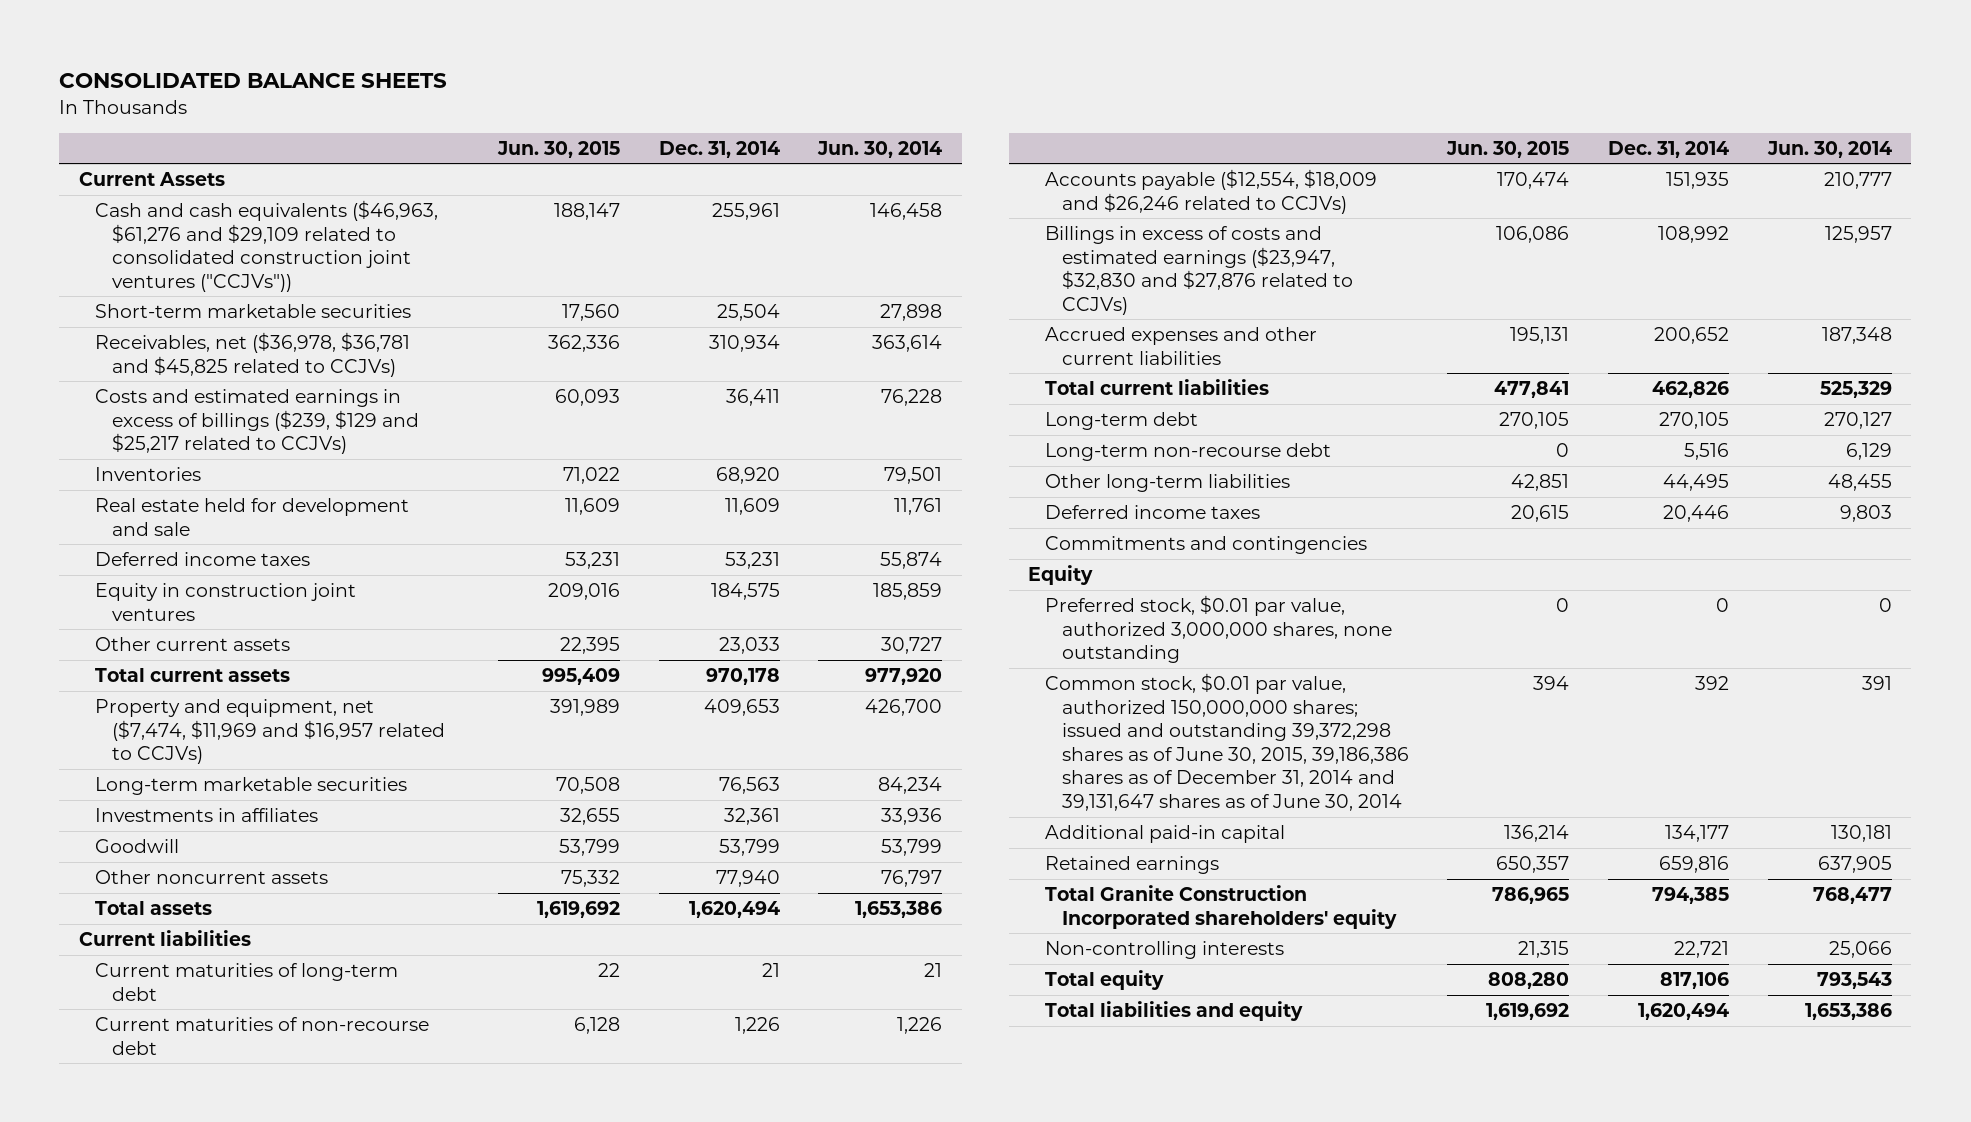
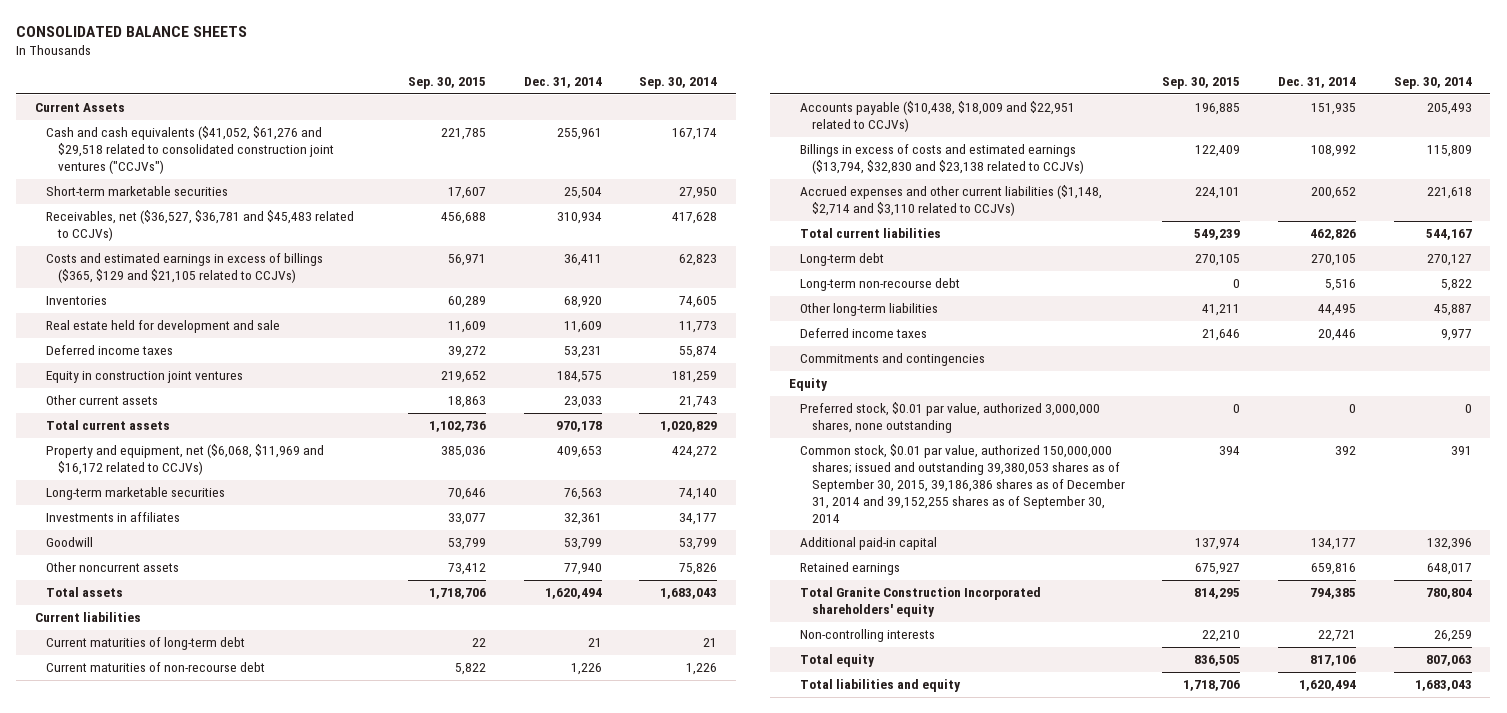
[496,140,620,158] Jun. 30, 2015 -> none
[817,140,943,158] Jun. 30, 2014 -> none
none -> [408,77,487,90] Sep. 30, 2015
none -> [639,77,718,90] Sep. 30, 2014
[95,199,439,292] Cash and cash equivalents ($46,963, $61,276 and $29,109 related to consolidated construction joint ventures ("CCJVs")) -> [46,126,334,174] Cash and cash equivalents ($41,052, $61,276 and $29,518 related to consolidated construction joint ventures ("CCJVs")
[95,331,411,377] Receivables, net ($36,978, $36,781 and $45,825 related to CCJVs) -> [46,210,355,242] Receivables, net ($36,527, $36,781 and $45,483 related to CCJVs)
[95,388,420,455] Costs and estimated earnings in excess of billings ($239, $129 and $25,217 related to CCJVs) -> [46,253,324,284] Costs and estimated earnings in excess of billings ($365, $129 and $21,105 related to CCJVs)
[95,698,446,765] Property and equipment, net ($7,474, $11,969 and $16,957 related to CCJVs) -> [46,444,325,476] Property and equipment, net ($6,068, $11,969 and $16,172 related to CCJVs)
[1044,168,1377,214] Accounts payable ($12,554, $18,009 and $26,246 related to CCJVs) -> [800,101,1076,133] Accounts payable ($10,438, $18,009 and $22,951 related to CCJVs)
[1044,225,1353,315] Billings in excess of costs and estimated earnings ($23,947, $32,830 and $27,876 related to CCJVs) -> [800,144,1084,175] Billings in excess of costs and estimated earnings ($13,794, $32,830 and $23,138 related to CCJVs)
[1044,326,1317,365] Accrued expenses and other current liabilities -> [800,185,1103,217] Accrued expenses and other current liabilities ($1,148, $2,714 and $3,110 related to CCJVs)
[1044,672,1409,811] Common stock, $0.01 par value, authorized 150,000,000 shares; issued and outstanding 39,372,298 shares as of June 30, 2015, 39,186,386 shares as of December 31, 2014 and 39,131,647 shares as of June 30, 2014 -> [800,444,1125,523] Common stock, $0.01 par value, authorized 150,000,000 shares; issued and outstanding 39,380,053 shares as of September 30, 2015, 39,186,386 shares as of December 31, 2014 and 39,152,255 shares as of September 30, 2014

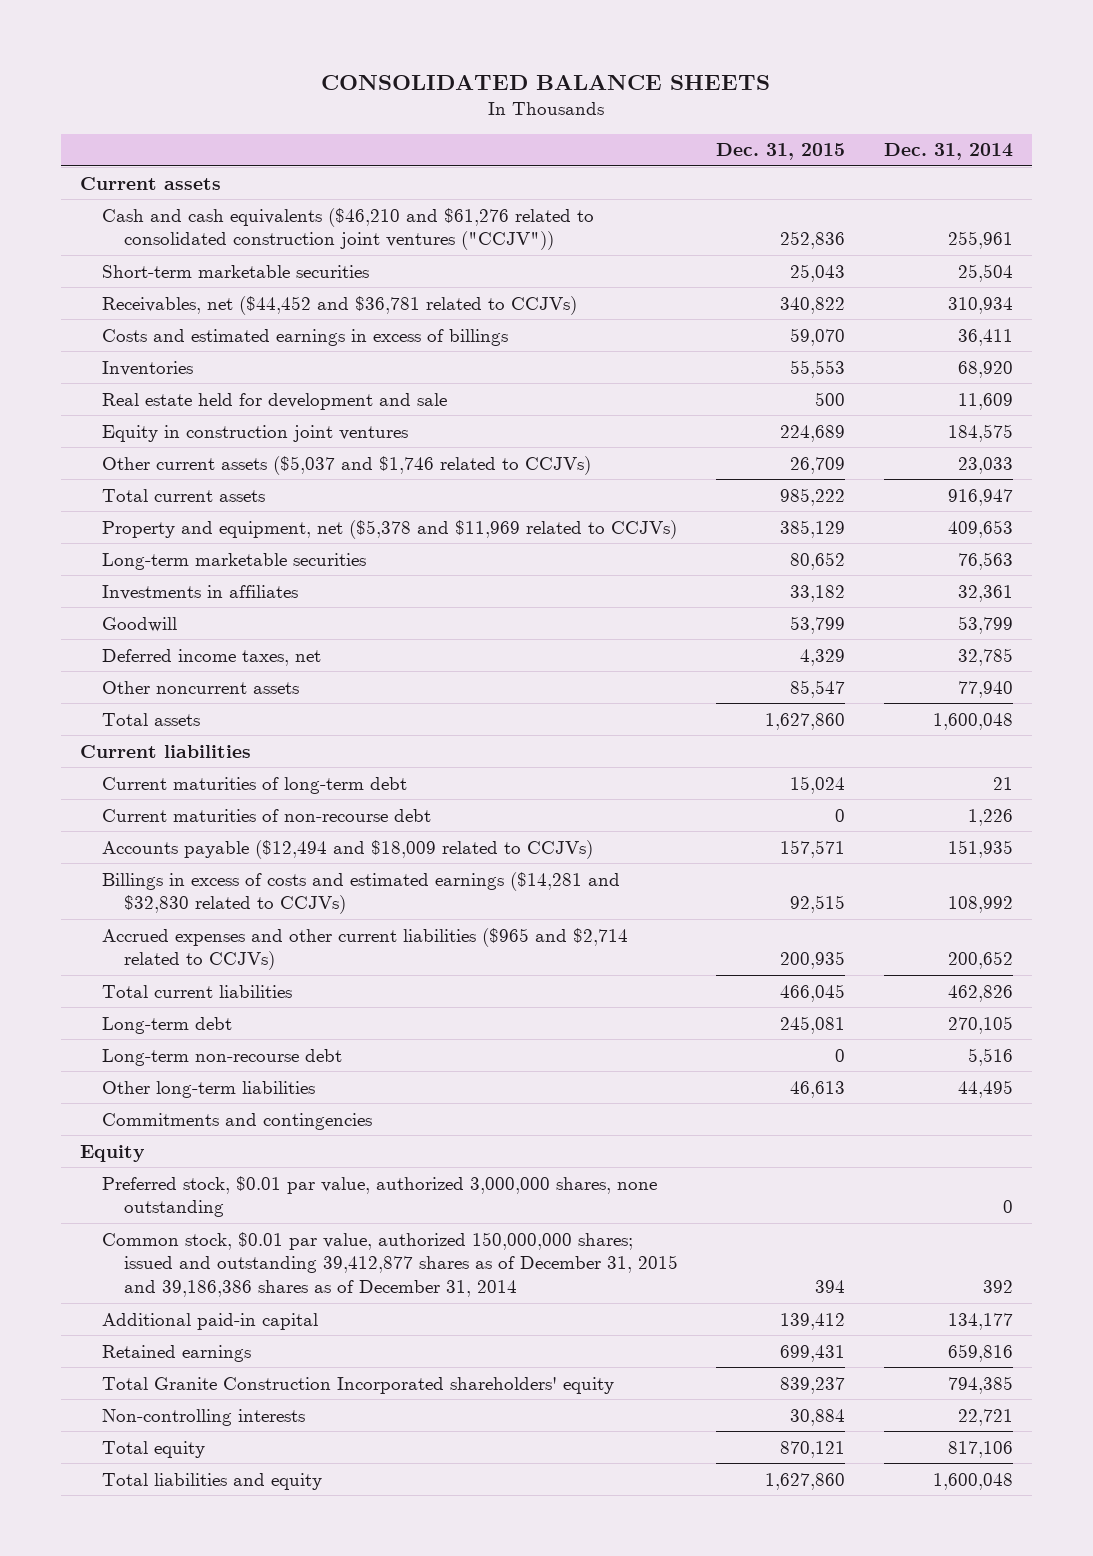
[408,77,487,90] Sep. 30, 2015 -> none
[639,77,718,90] Sep. 30, 2014 -> none
none -> [716,143,846,161] Dec. 31, 2015
[34,103,125,113] Current Assets -> [79,176,221,190] Current assets
[46,126,334,174] Cash and cash equivalents ($41,052, $61,276 and $29,518 related to consolidated construction joint ventures ("CCJVs") -> [102,207,595,251] Cash and cash equivalents ($46,210 and $61,276 related to consolidated construction joint ventures ("CCJV"))
[46,210,355,242] Receivables, net ($36,527, $36,781 and $45,483 related to CCJVs) -> [102,295,578,315] Receivables, net ($44,452 and $36,781 related to CCJVs)
[46,253,324,284] Costs and estimated earnings in excess of billings ($365, $129 and $21,105 related to CCJVs) -> [102,328,509,346] Costs and estimated earnings in excess of billings
[46,345,174,356] Deferred income taxes -> none
[46,395,159,406] Other current assets -> [102,455,592,475] Other current assets ($5,037 and $1,746 related to CCJVs)
[555,421,602,433] 970,178 -> [947,488,1013,506] 916,947
[46,444,325,476] Property and equipment, net ($6,068, $11,969 and $16,172 related to CCJVs) -> [102,519,678,539] Property and equipment, net ($5,378 and $11,969 related to CCJVs)
none -> [102,648,322,666] Deferred income taxes, net
[544,588,602,600] 1,620,494 -> [932,712,1013,730] 1,600,048
[800,101,1076,133] Accounts payable ($10,438, $18,009 and $22,951 related to CCJVs) -> [102,839,594,859] Accounts payable ($12,494 and $18,009 related to CCJVs)
[800,144,1084,175] Billings in excess of costs and estimated earnings ($13,794, $32,830 and $23,138 related to CCJVs) -> [102,871,621,915] Billings in excess of costs and estimated earnings ($14,281 and $32,830 related to CCJVs)
[800,185,1103,217] Accrued expenses and other current liabilities ($1,148, $2,714 and $3,110 related to CCJVs) -> [102,927,629,971] Accrued expenses and other current liabilities ($965 and $2,714 related to CCJVs)
[800,328,928,339] Deferred income taxes -> none
[800,444,1125,523] Common stock, $0.01 par value, authorized 150,000,000 shares; issued and outstanding 39,380,053 shares as of September 30, 2015, 39,186,386 shares as of December 31, 2014 and 39,152,255 shares as of September 30, 2014 -> [102,1231,679,1297] Common stock, $0.01 par value, authorized 150,000,000 shares; issued and outstanding 39,412,877 shares as of December 31, 2015 and 39,186,386 shares as of December 31, 2014
[1298,680,1356,692] 1,620,494 -> [932,1472,1013,1490] 1,600,048

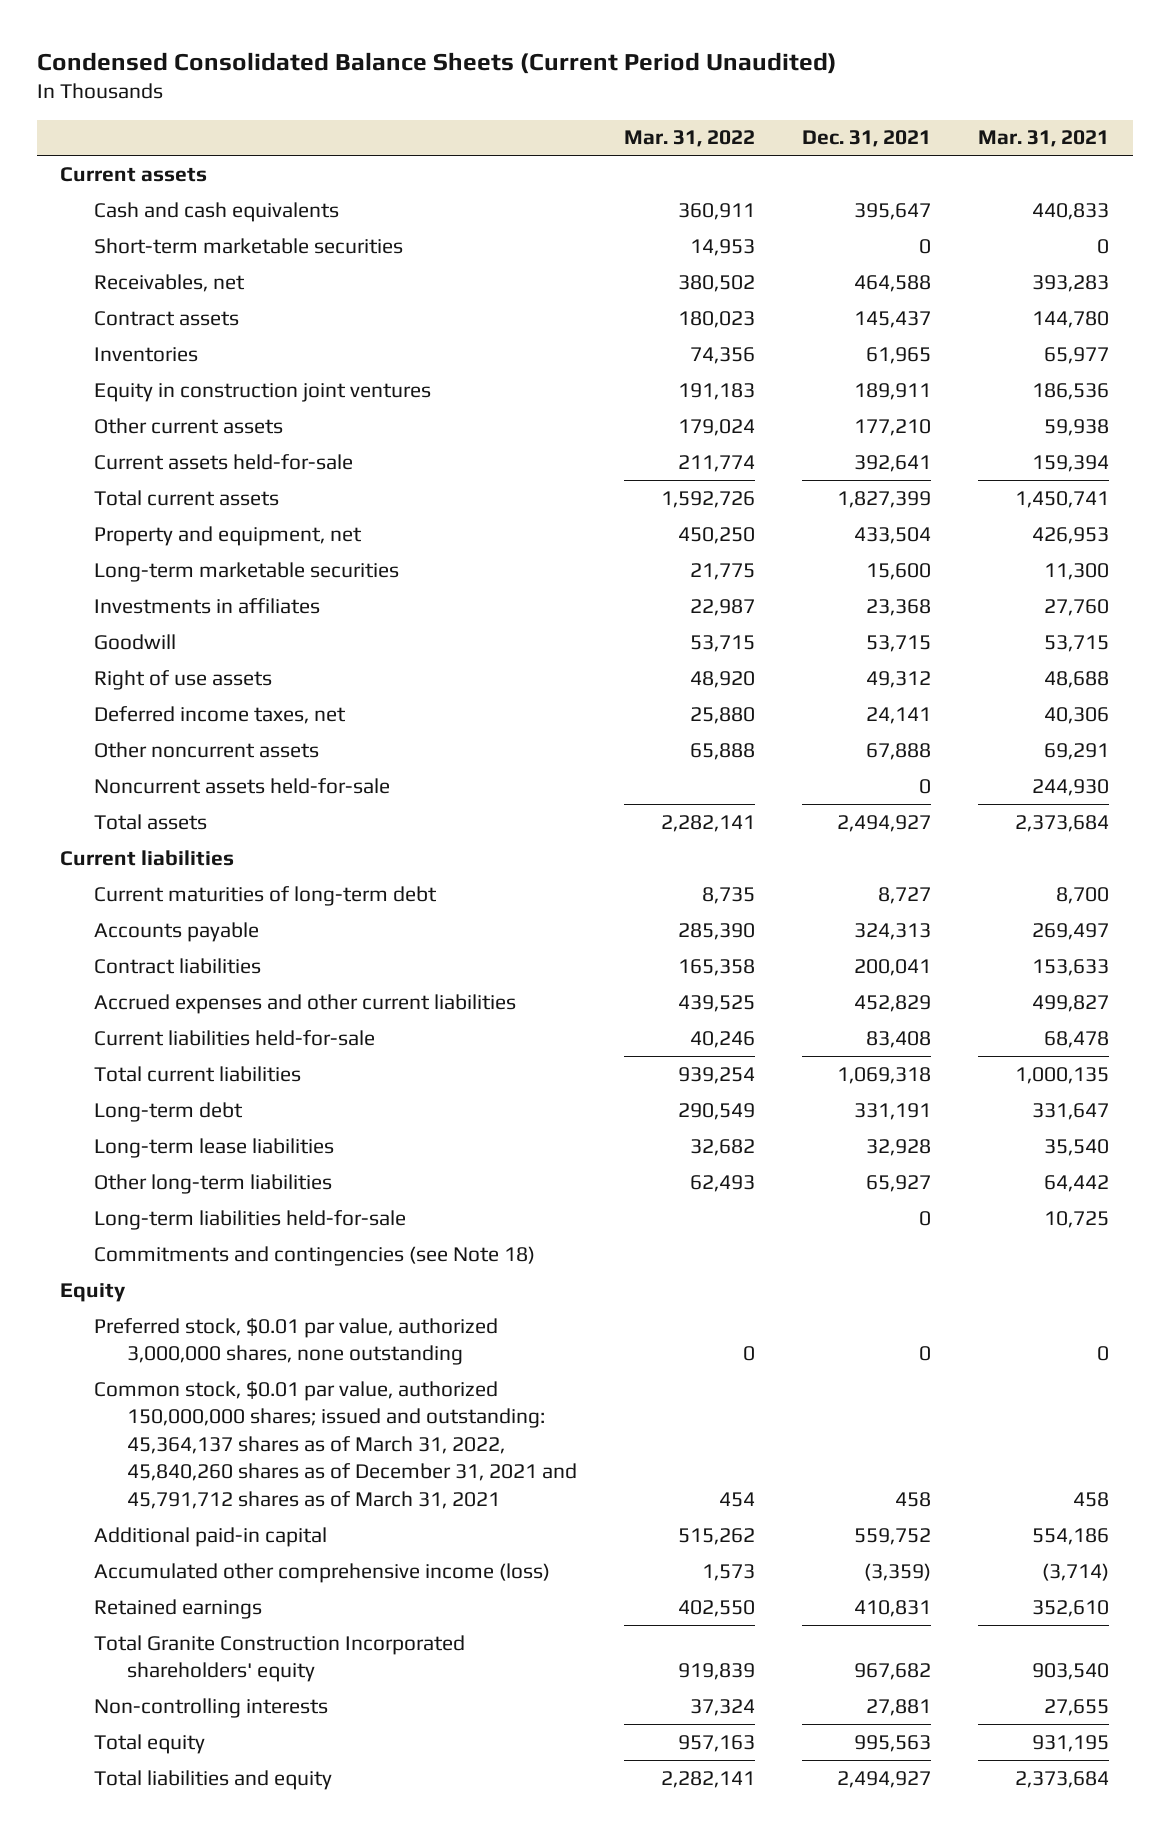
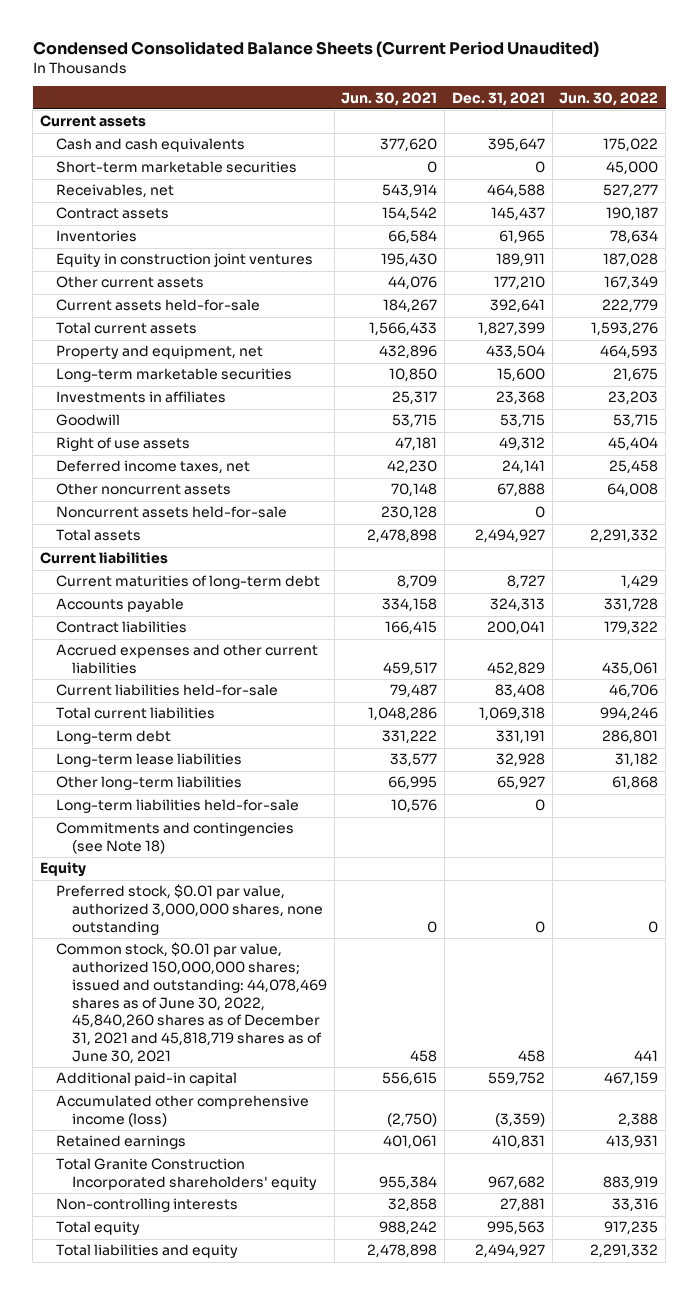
[624,130,756,148] Mar. 31, 2022 -> none
[978,130,1110,148] Mar. 31, 2021 -> none
none -> [341,91,438,106] Jun. 30, 2021
none -> [559,91,659,106] Jun. 30, 2022
[93,1380,578,1509] Common stock, $0.01 par value, authorized 150,000,000 shares; issued and outstanding: 45,364,137 shares as of March 31, 2022, 45,840,260 shares as of December 31, 2021 and 45,791,712 shares as of March 31, 2021 -> [55,942,327,1064] Common stock, $0.01 par value, authorized 150,000,000 shares; issued and outstanding: 44,078,469 shares as of June 30, 2022, 45,840,260 shares as of December 31, 2021 and 45,818,719 shares as of June 30, 2021

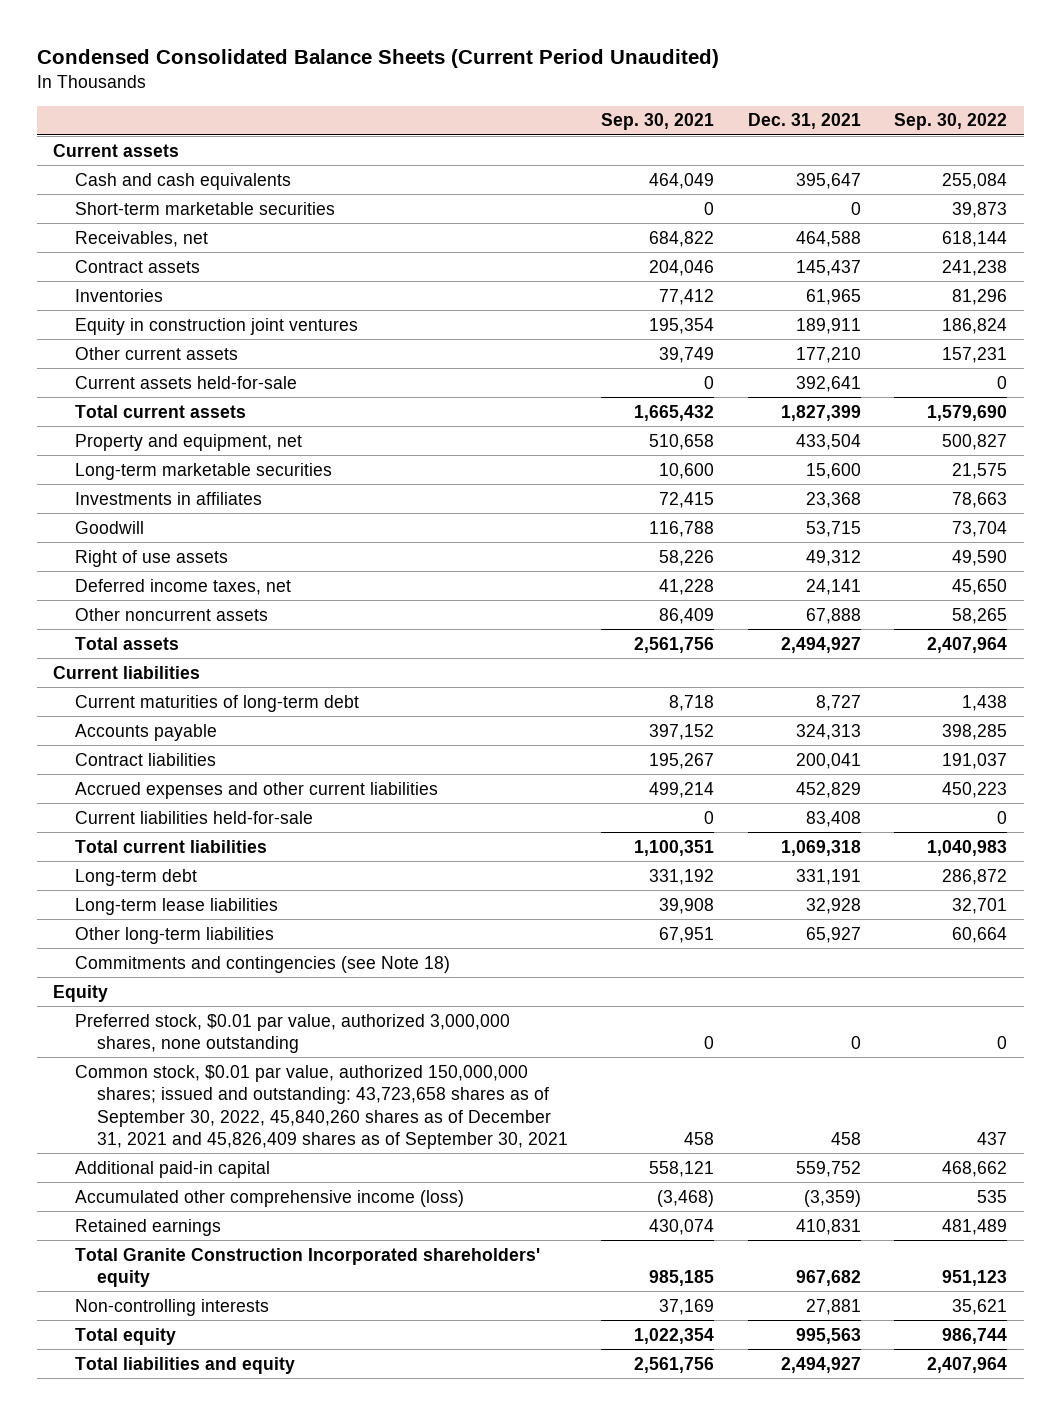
[341,91,438,106] Jun. 30, 2021 -> none
[559,91,659,106] Jun. 30, 2022 -> none
none -> [601,113,715,131] Sep. 30, 2021
none -> [894,113,1008,131] Sep. 30, 2022
[55,506,287,519] Noncurrent assets held-for-sale -> none
[55,799,299,814] Long-term liabilities held-for-sale -> none
[55,942,327,1064] Common stock, $0.01 par value, authorized 150,000,000 shares; issued and outstanding: 44,078,469 shares as of June 30, 2022, 45,840,260 shares as of December 31, 2021 and 45,818,719 shares as of June 30, 2021 -> [75,1064,568,1150] Common stock, $0.01 par value, authorized 150,000,000 shares; issued and outstanding: 43,723,658 shares as of September 30, 2022, 45,840,260 shares as of December 31, 2021 and 45,826,409 shares as of September 30, 2021

